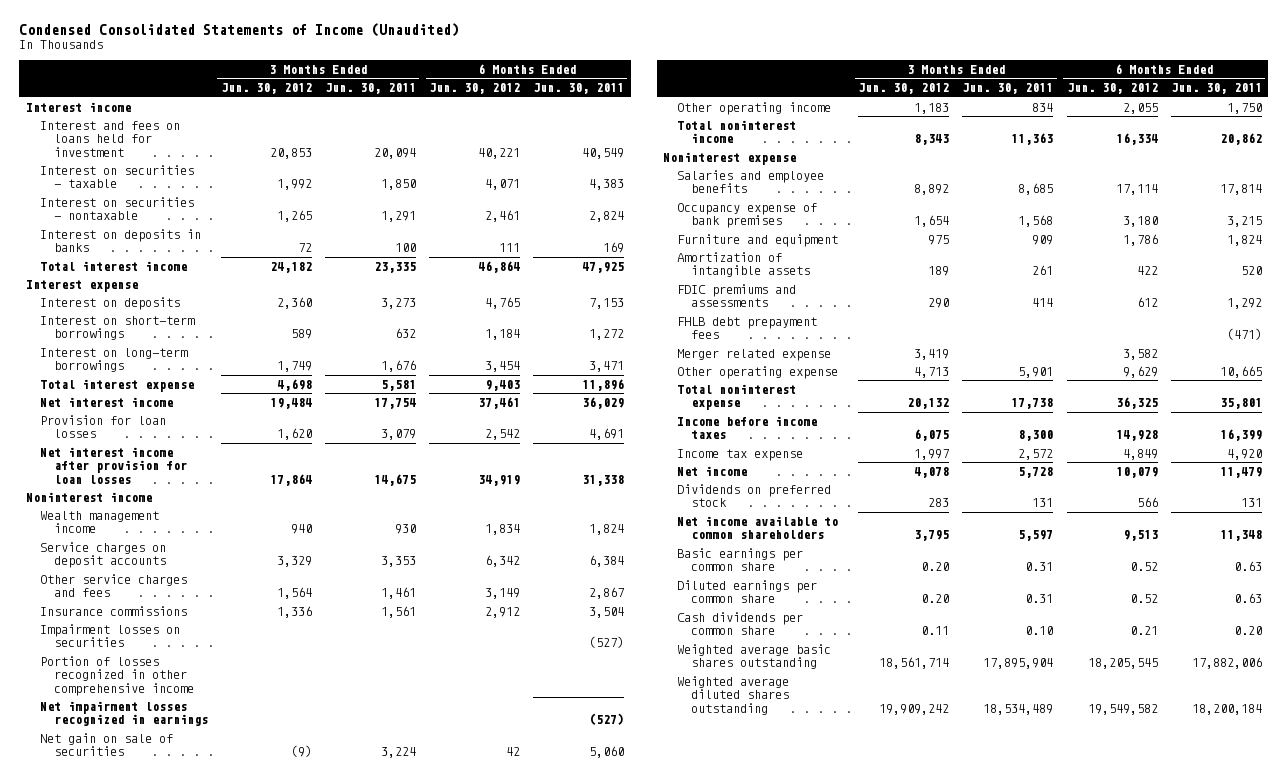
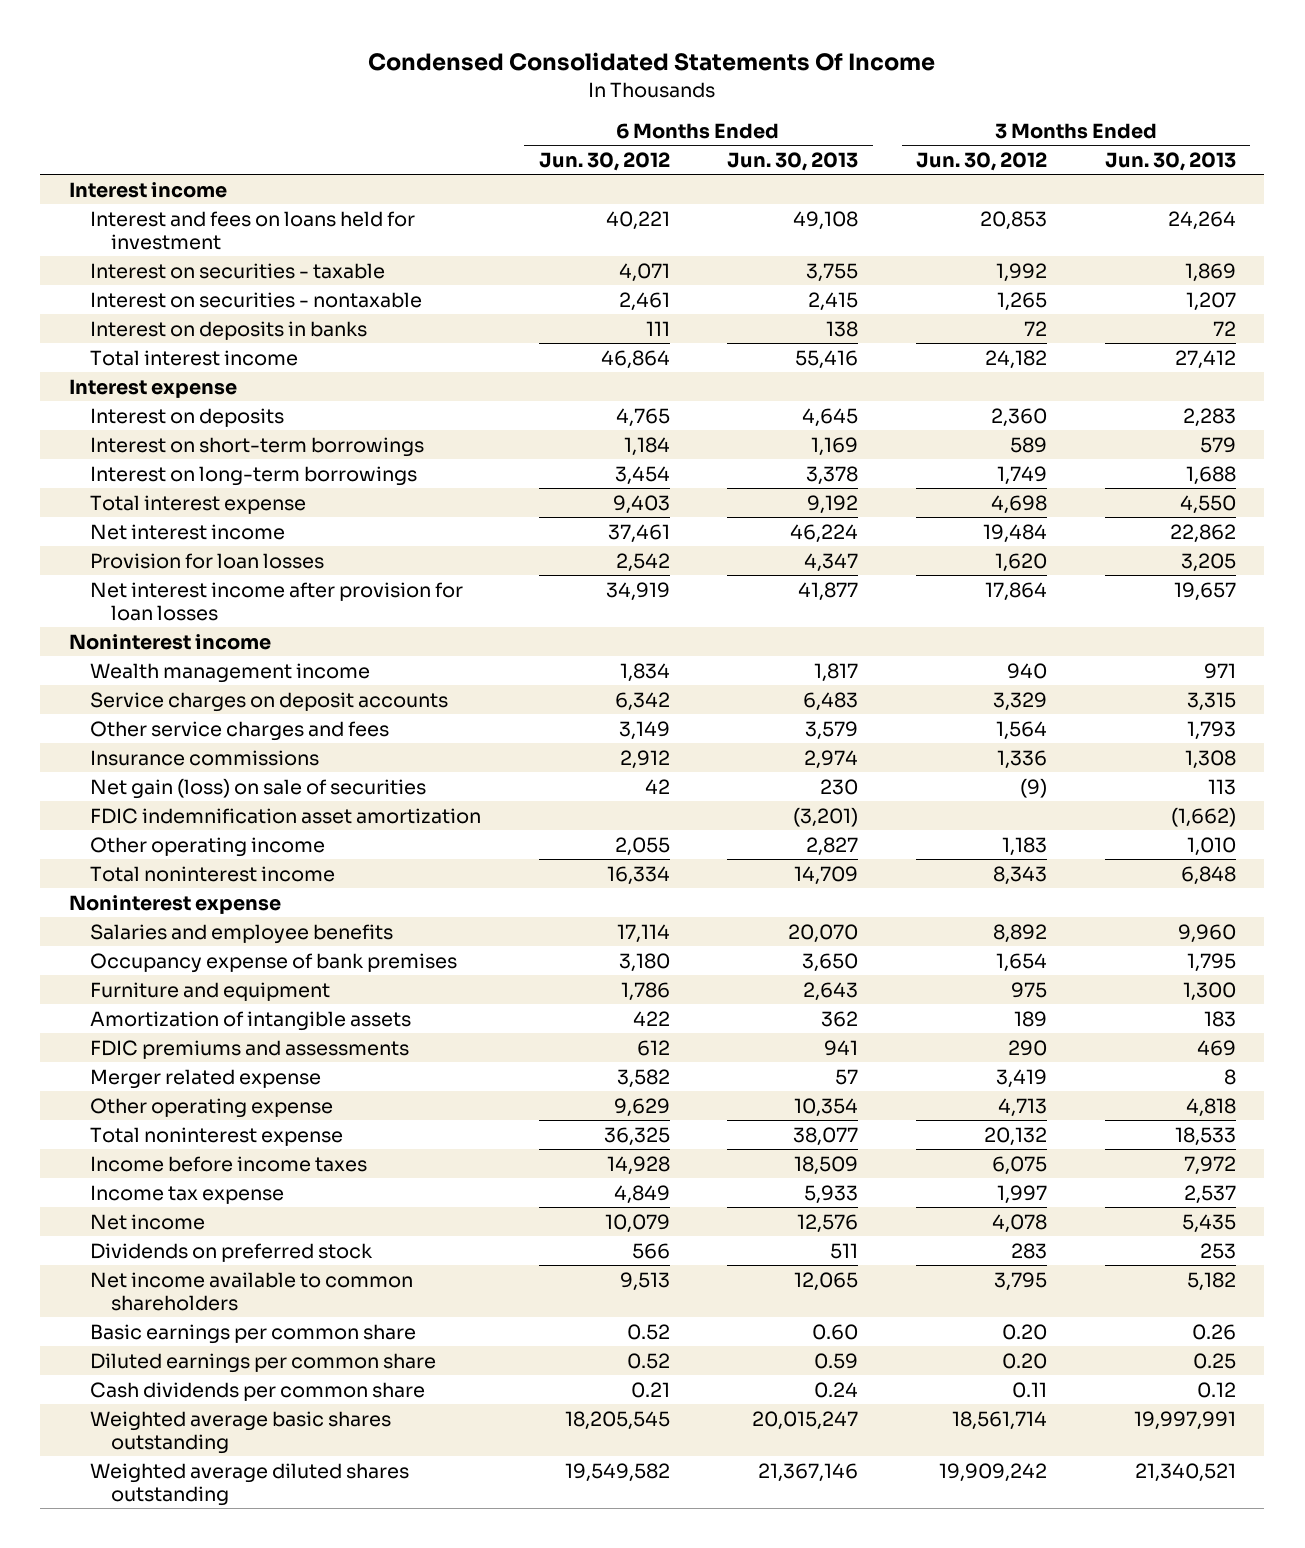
[19,23,460,38] Condensed Consolidated Statements of Income (Unaudited) -> [368,52,936,72] Condensed Consolidated Statements Of Income
[324,83,416,95] Jun. 30, 2011 -> none
[533,83,625,95] Jun. 30, 2011 -> none
none -> [727,151,859,171] Jun. 30, 2013
none -> [1104,151,1236,171] Jun. 30, 2013
[39,623,180,648] Impairment losses on securities -> none
[39,655,194,696] Portion of losses recognized in other comprehensive income -> none
[39,700,208,727] Net impairment losses recognized in earnings -> none
[39,732,173,757] Net gain on sale of securities -> [89,777,426,799] Net gain (loss) on sale of securities
none -> [89,807,481,824] FDIC indemnification asset amortization
[677,316,818,340] FHLB debt prepayment fees -> none

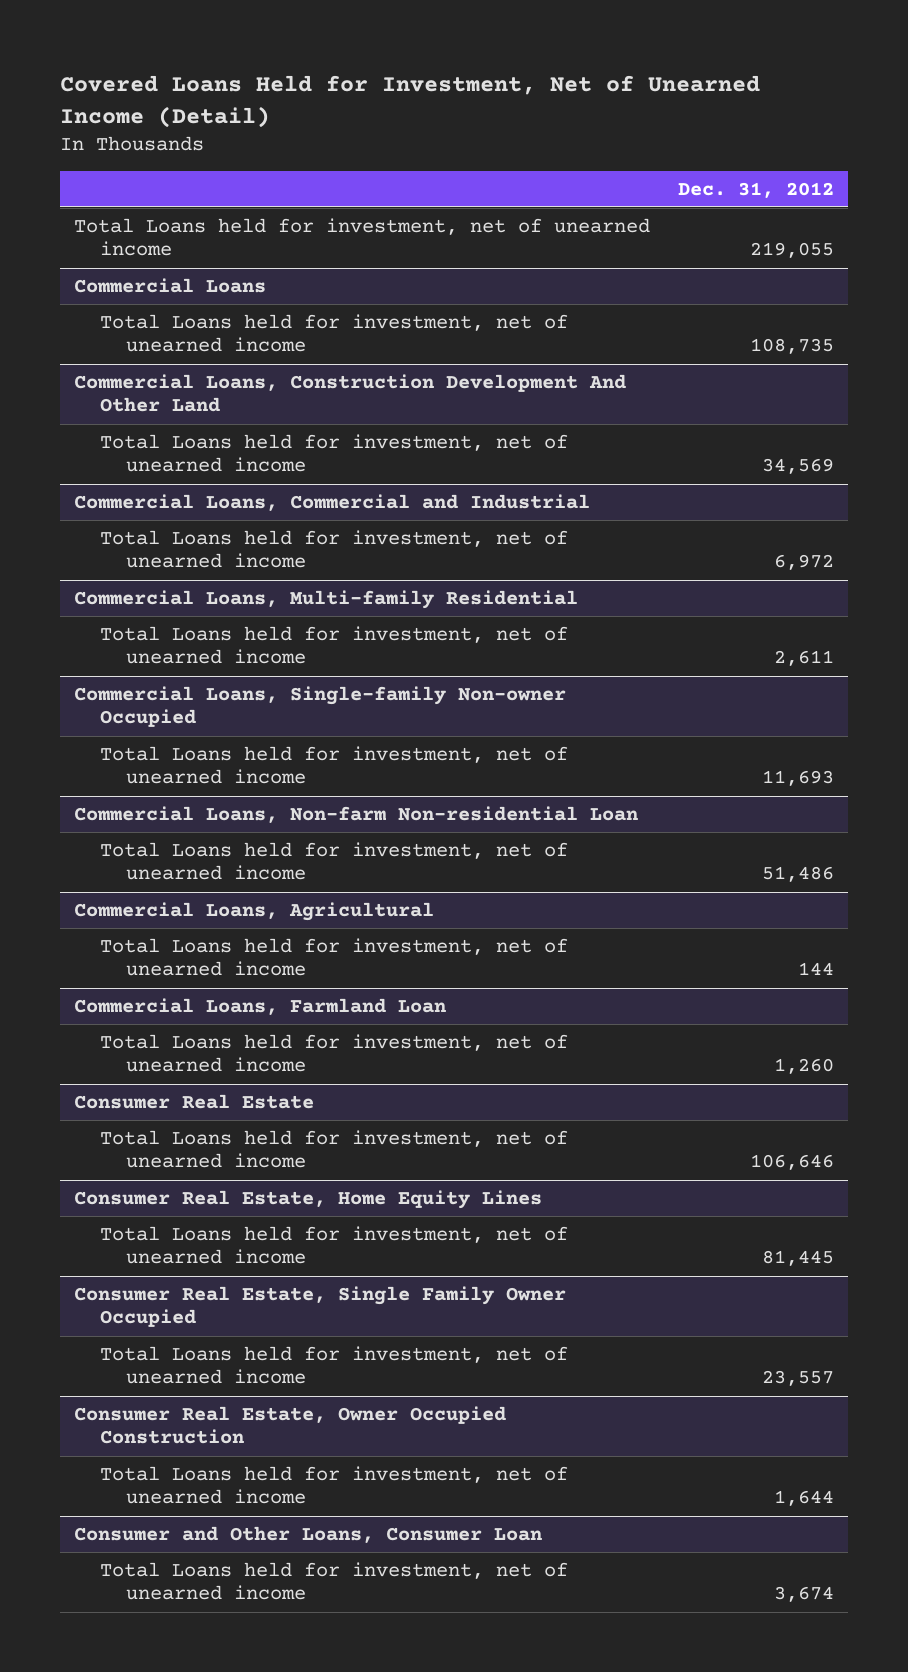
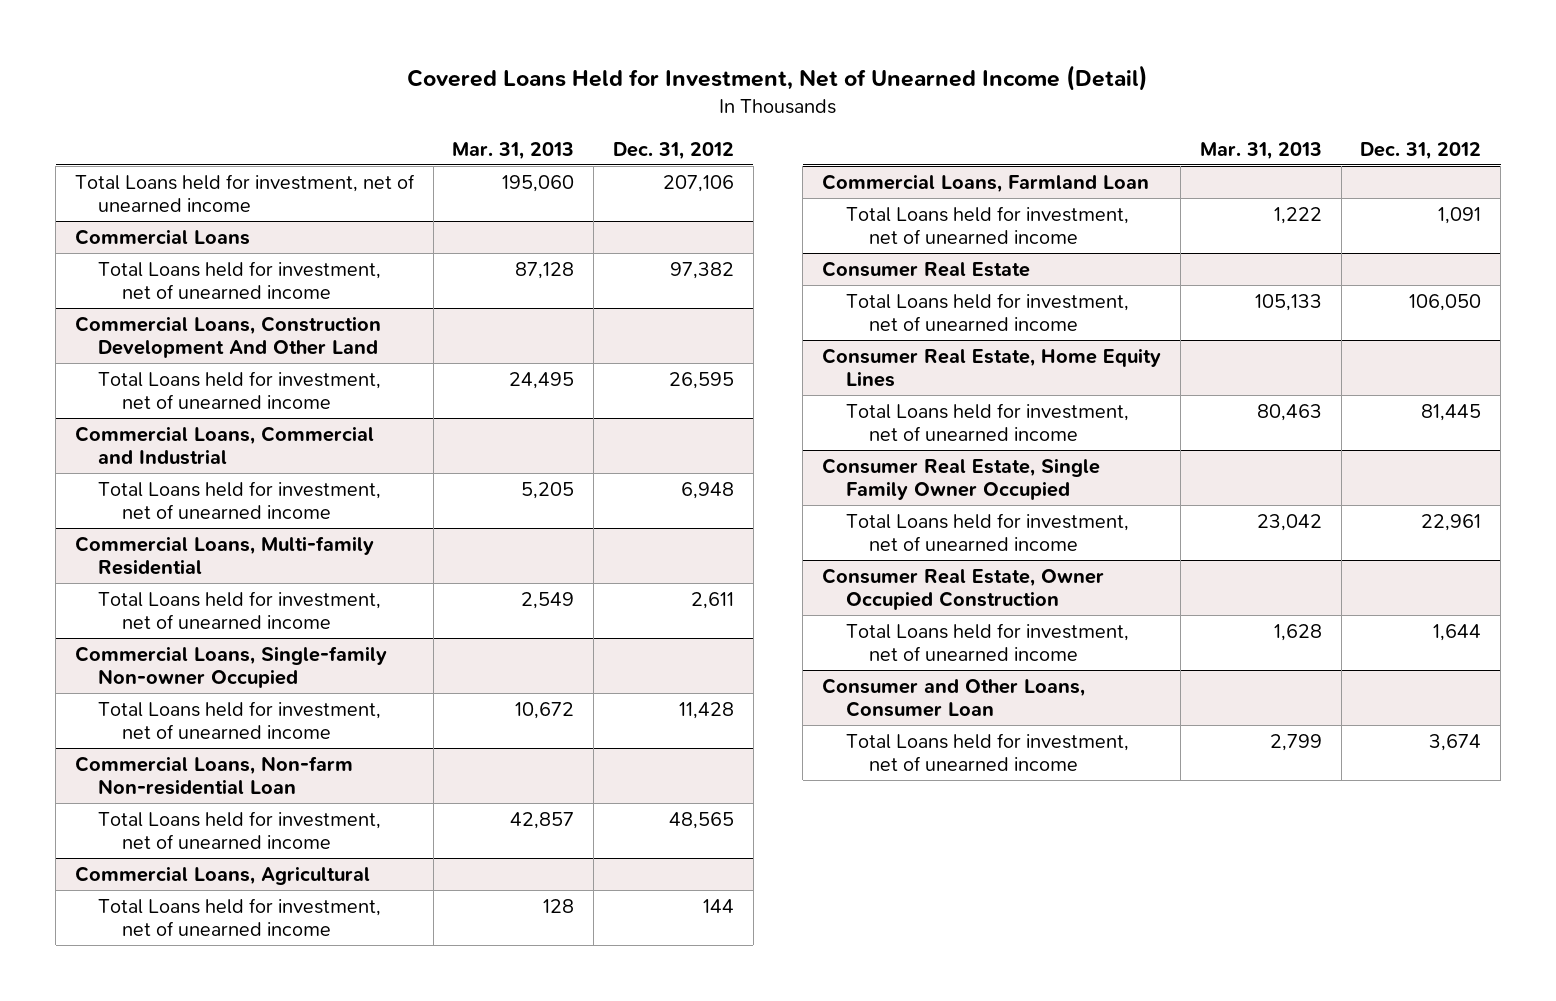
none -> [452,141,575,160] Mar. 31, 2013
[750,242,835,259] 219,055 -> [663,174,735,192] 207,106
[750,338,835,355] 108,735 -> [670,261,735,279] 97,382
[762,458,835,475] 34,569 -> [669,371,735,389] 26,595
[774,554,835,571] 6,972 -> [681,481,735,499] 6,948
[762,770,835,787] 11,693 -> [679,701,735,719] 11,428
[762,866,835,883] 51,486 -> [669,811,735,829] 48,565
[774,1058,835,1075] 1,260 -> [1438,206,1482,224] 1,091
[750,1154,835,1171] 106,646 -> [1409,293,1482,311] 106,050
[762,1370,835,1387] 23,557 -> [1421,513,1482,531] 22,961

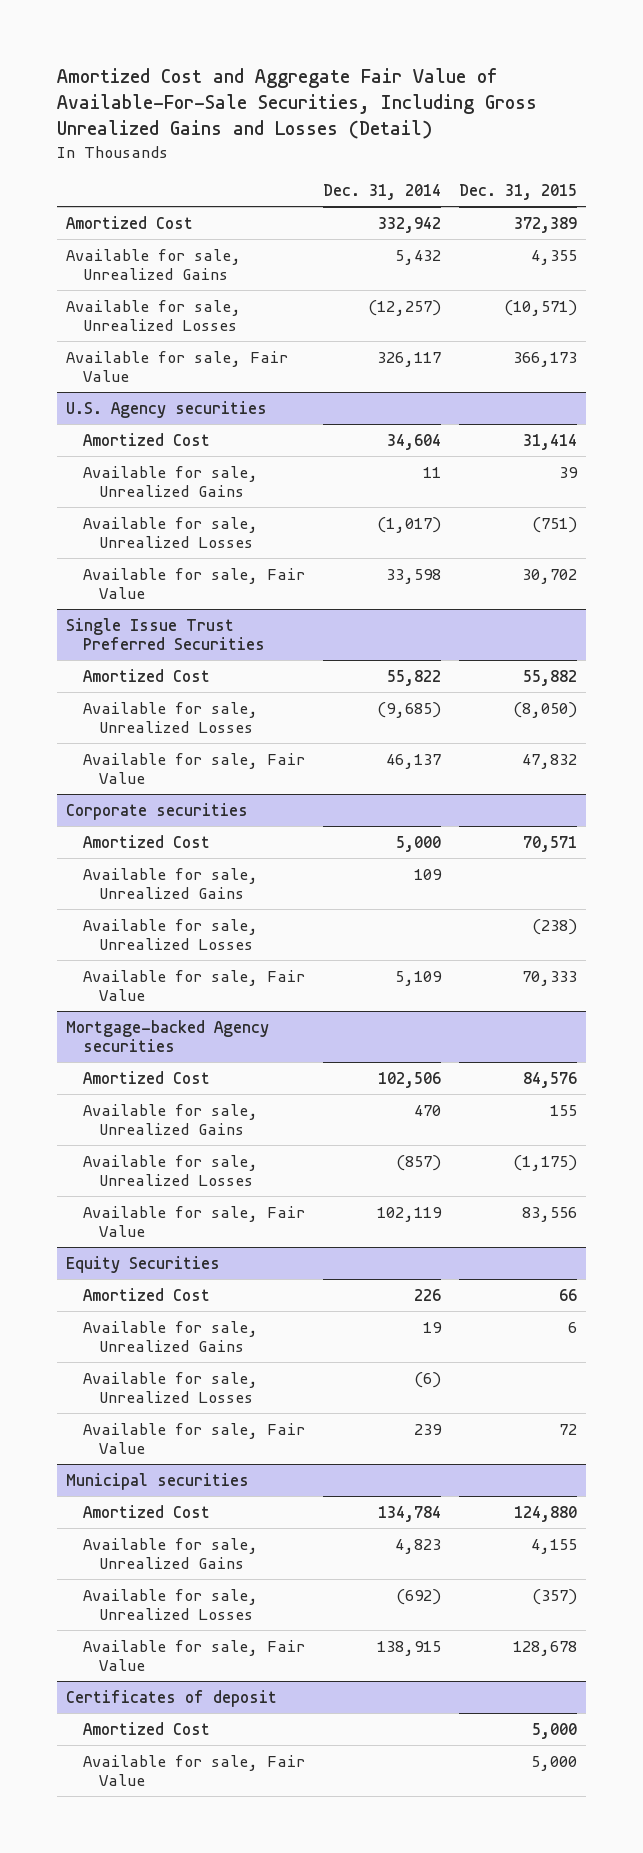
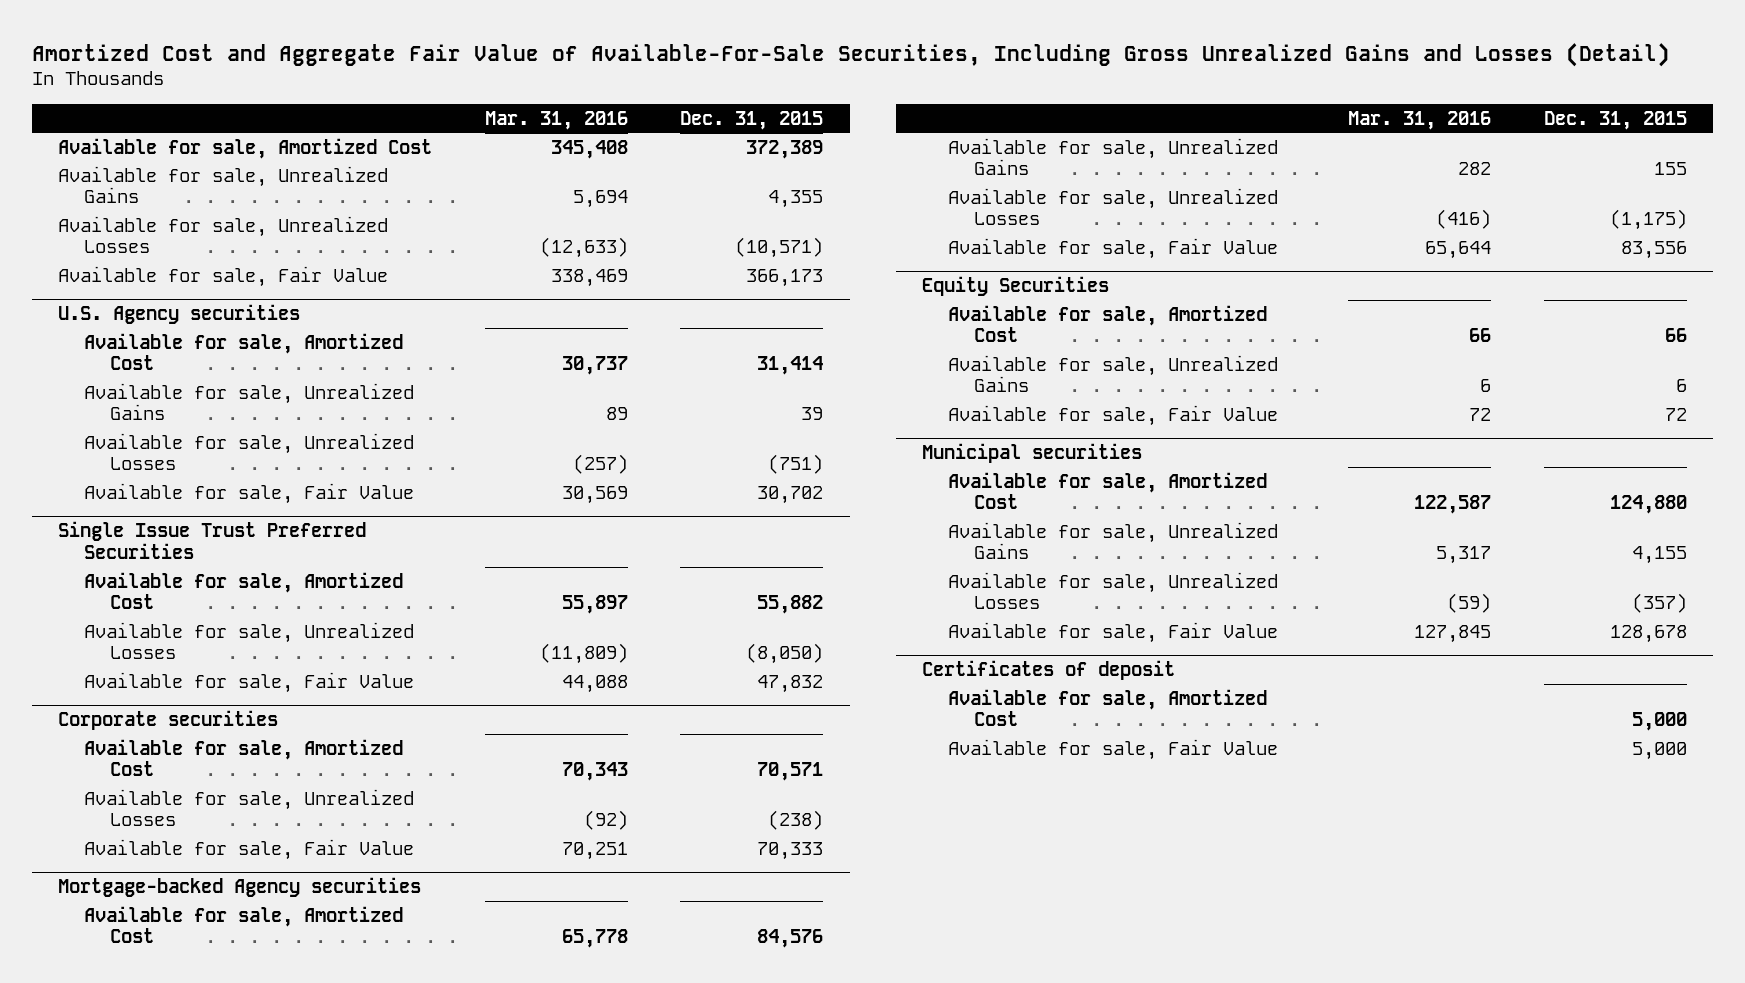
[322,183,441,200] Dec. 31, 2014 -> none
none -> [484,110,628,130] Mar. 31, 2016
[66,215,194,229] Amortized Cost -> [58,137,433,159] Available for sale, Amortized Cost
[82,432,210,446] Amortized Cost -> [84,332,404,371] Available for sale, Amortized Cost
[82,668,210,682] Amortized Cost -> [84,571,404,610] Available for sale, Amortized Cost
[82,867,258,899] Available for sale, Unrealized Gains -> none
[82,834,210,848] Amortized Cost -> [84,738,404,777] Available for sale, Amortized Cost
[82,1070,210,1084] Amortized Cost -> [84,905,404,944] Available for sale, Amortized Cost
[82,1287,210,1301] Amortized Cost -> [947,304,1267,343] Available for sale, Amortized Cost
[82,1371,258,1403] Available for sale, Unrealized Losses -> none
[82,1504,210,1518] Amortized Cost -> [947,471,1267,510] Available for sale, Amortized Cost
[82,1721,210,1735] Amortized Cost -> [947,688,1267,727] Available for sale, Amortized Cost

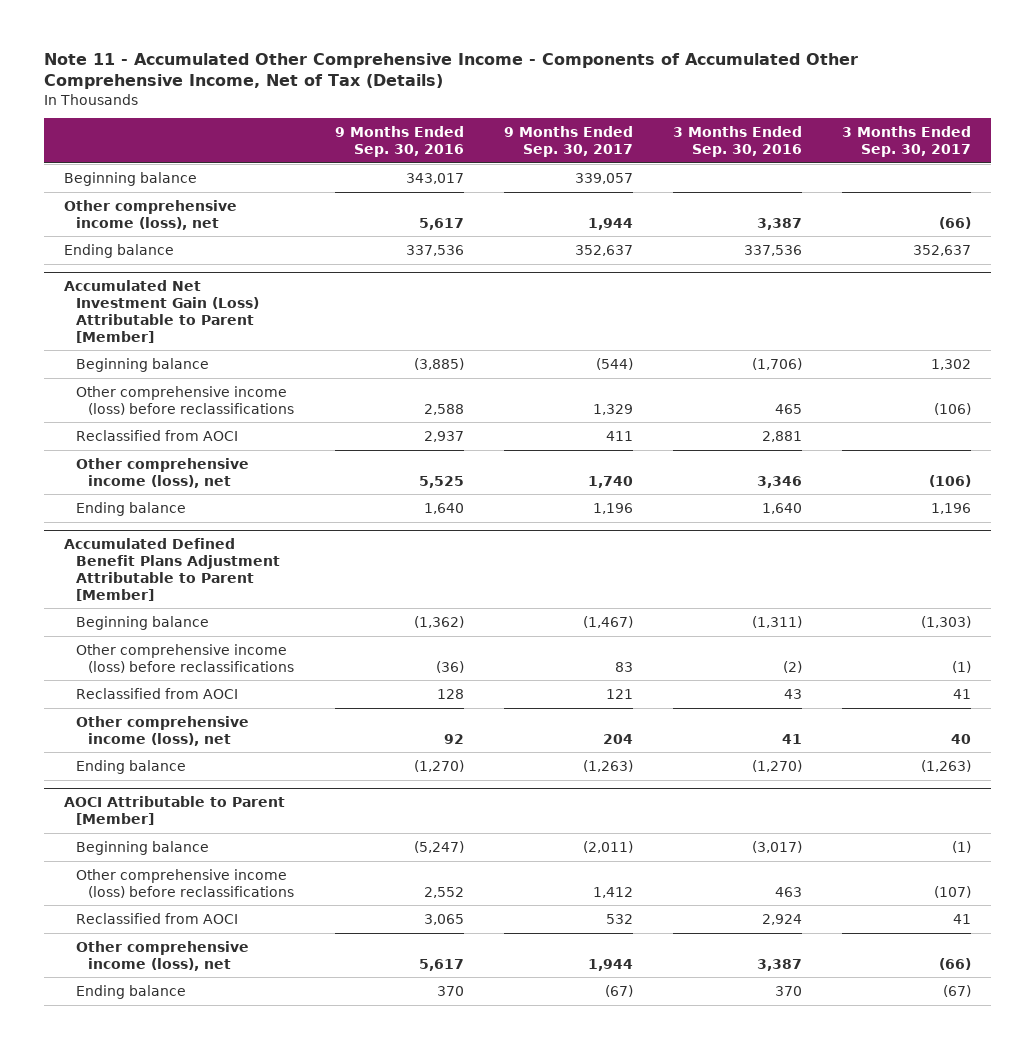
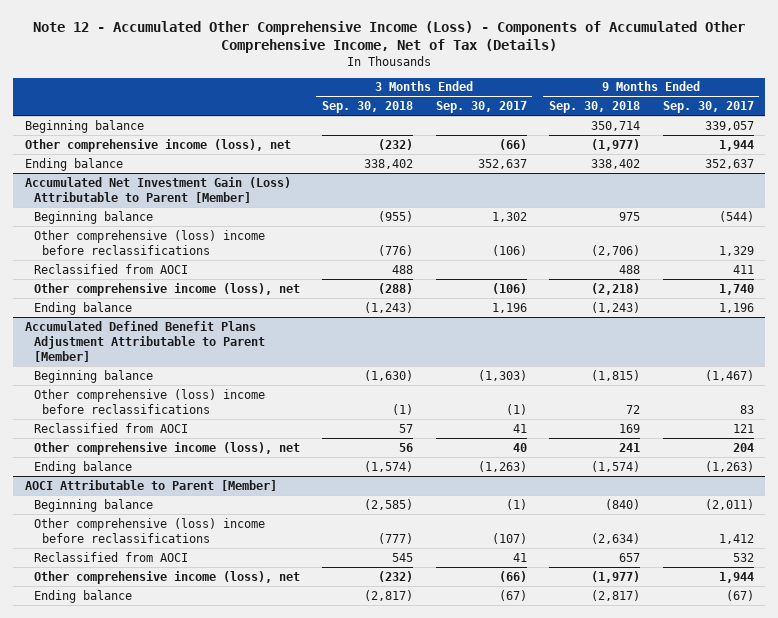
[44,53,859,90] Note 11 - Accumulated Other Comprehensive Income - Components of Accumulated Other Comprehensive Income, Net of Tax (Details) -> [33,20,746,54] Note 12 - Accumulated Other Comprehensive Income (Loss) - Components of Accumulated Other Comprehensive Income, Net of Tax (Details)
[334,126,464,157] 9 Months Ended Sep. 30, 2016 -> none
[672,126,802,157] 3 Months Ended Sep. 30, 2016 -> none
none -> [322,101,414,114] Sep. 30, 2018
none -> [549,101,641,114] Sep. 30, 2018
[76,385,295,415] Other comprehensive income (loss) before reclassifications -> [33,229,265,255] Other comprehensive (loss) income before reclassifications
[76,643,295,673] Other comprehensive income (loss) before reclassifications -> [33,388,265,414] Other comprehensive (loss) income before reclassifications
[76,868,295,898] Other comprehensive income (loss) before reclassifications -> [33,517,265,543] Other comprehensive (loss) income before reclassifications

